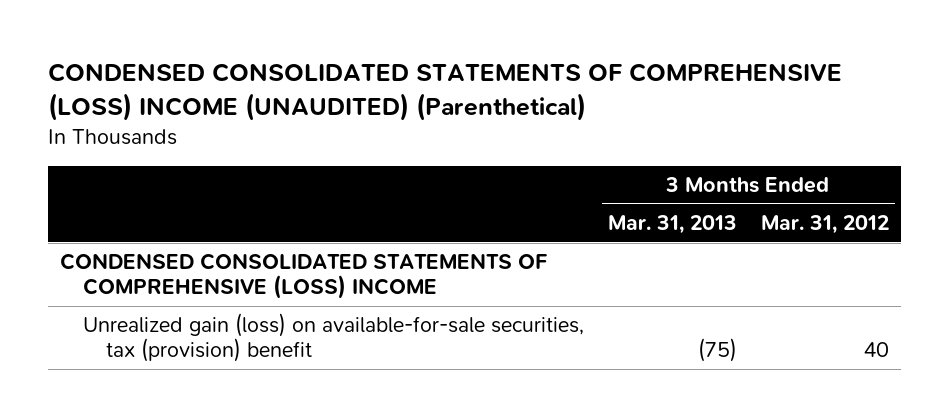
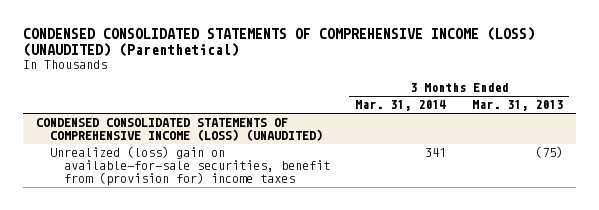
[47,63,842,122] CONDENSED CONSOLIDATED STATEMENTS OF COMPREHENSIVE (LOSS) INCOME (UNAUDITED) (Parenthetical) -> [23,27,536,58] CONDENSED CONSOLIDATED STATEMENTS OF COMPREHENSIVE INCOME (LOSS) (UNAUDITED) (Parenthetical)
[760,214,889,234] Mar. 31, 2012 -> none
none -> [355,100,447,112] Mar. 31, 2014
[59,253,547,300] CONDENSED CONSOLIDATED STATEMENTS OF COMPREHENSIVE (LOSS) INCOME -> [35,118,323,142] CONDENSED CONSOLIDATED STATEMENTS OF COMPREHENSIVE INCOME (LOSS) (UNAUDITED)
[82,313,584,363] Unrealized gain (loss) on available-for-sale securities, tax (provision) benefit -> [49,146,330,187] Unrealized (loss) gain on available-for-sale securities, benefit from (provision for) income taxes

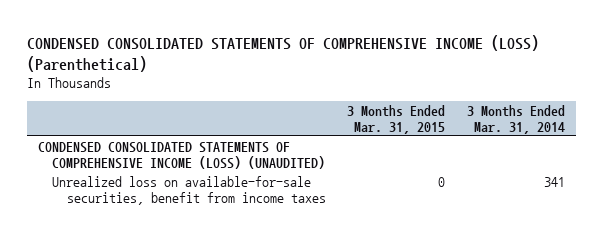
[23,27,536,58] CONDENSED CONSOLIDATED STATEMENTS OF COMPREHENSIVE INCOME (LOSS) (UNAUDITED) (Parenthetical) -> [27,35,540,73] CONDENSED CONSOLIDATED STATEMENTS OF COMPREHENSIVE INCOME (LOSS) (Parenthetical)
[471,100,563,112] Mar. 31, 2013 -> none
none -> [347,104,446,134] 3 Months Ended Mar. 31, 2015
[49,146,330,187] Unrealized (loss) gain on available-for-sale securities, benefit from (provision for) income taxes -> [52,175,326,205] Unrealized loss on available-for-sale securities, benefit from income taxes

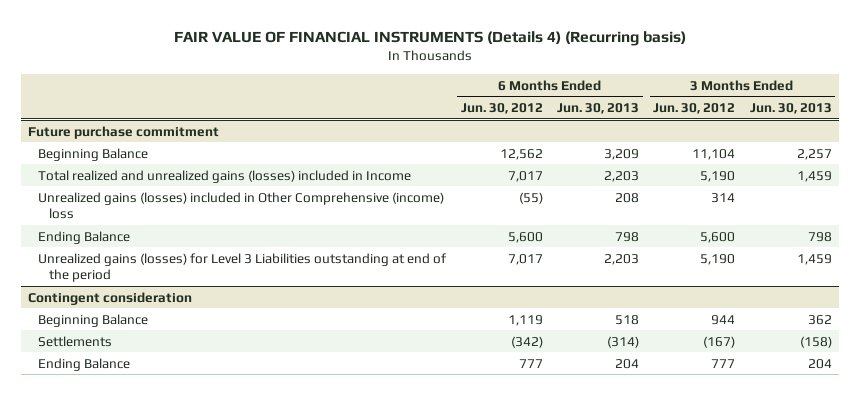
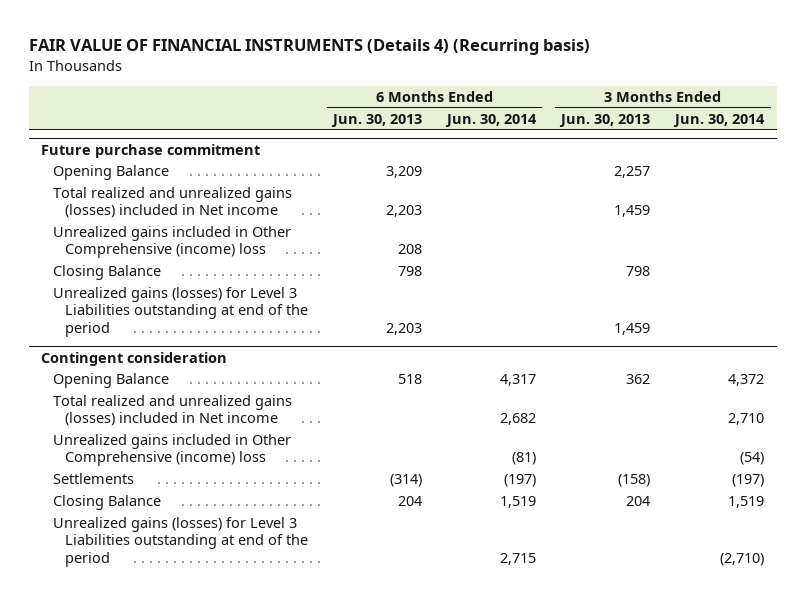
[460,103,543,115] Jun. 30, 2012 -> none
[653,103,736,115] Jun. 30, 2012 -> none
none -> [445,113,538,127] Jun. 30, 2014
none -> [673,113,766,127] Jun. 30, 2014
[38,147,149,161] Beginning Balance -> [53,165,170,181] Opening Balance
[38,169,412,183] Total realized and unrealized gains (losses) included in Income -> [53,187,293,219] Total realized and unrealized gains (losses) included in Net income
[38,191,445,219] Unrealized gains (losses) included in Other Comprehensive (income) loss -> [53,226,292,259] Unrealized gains included in Other Comprehensive (income) loss
[38,230,131,244] Ending Balance -> [53,265,162,281] Closing Balance
[38,313,149,327] Beginning Balance -> [53,373,170,389] Opening Balance
none -> [53,395,293,427] Total realized and unrealized gains (losses) included in Net income
none -> [53,434,292,467] Unrealized gains included in Other Comprehensive (income) loss
[38,357,131,371] Ending Balance -> [53,495,162,511] Closing Balance
none -> [53,517,309,567] Unrealized gains (losses) for Level 3 Liabilities outstanding at end of the period

